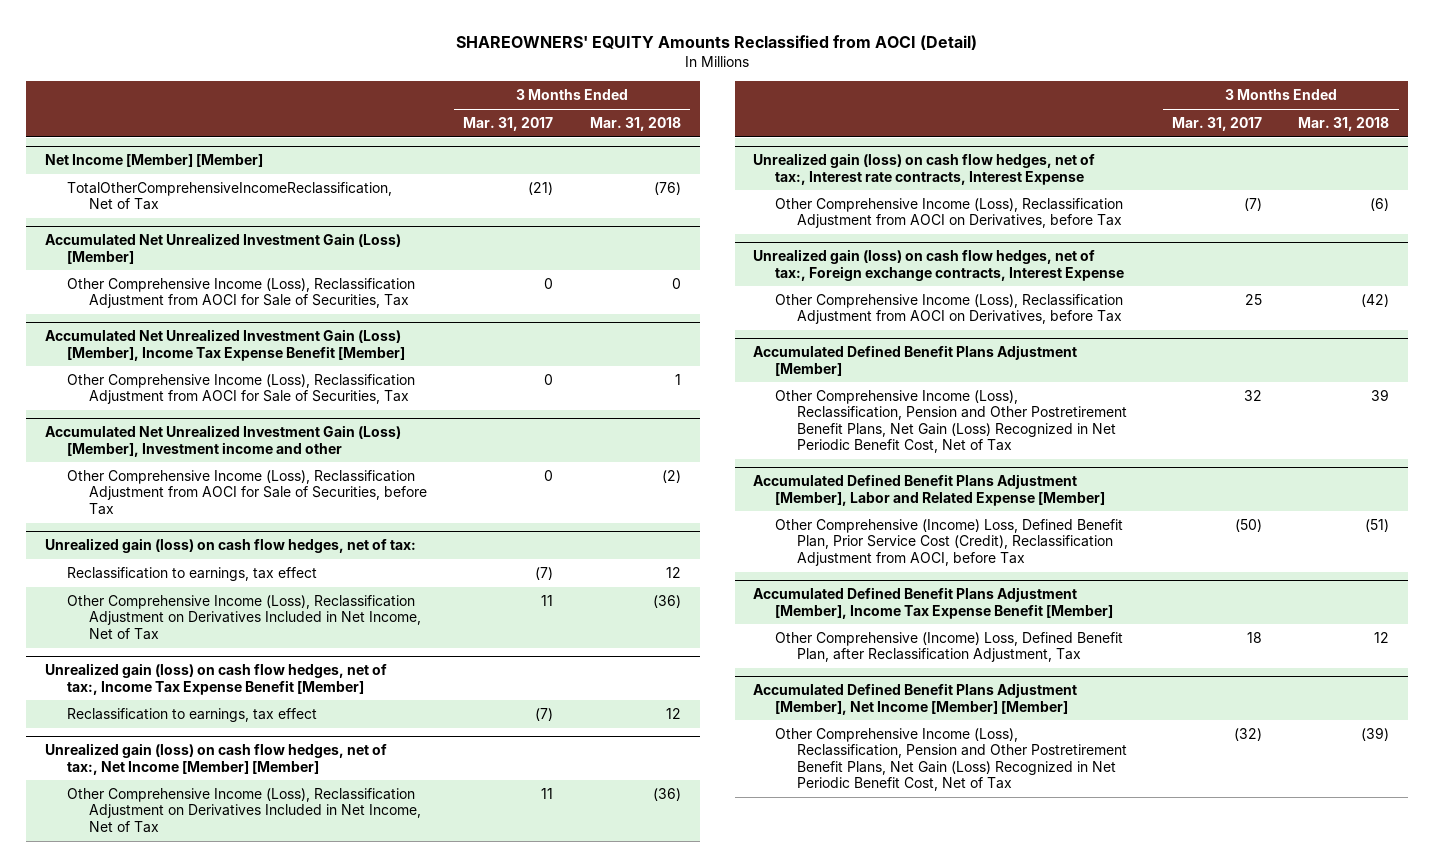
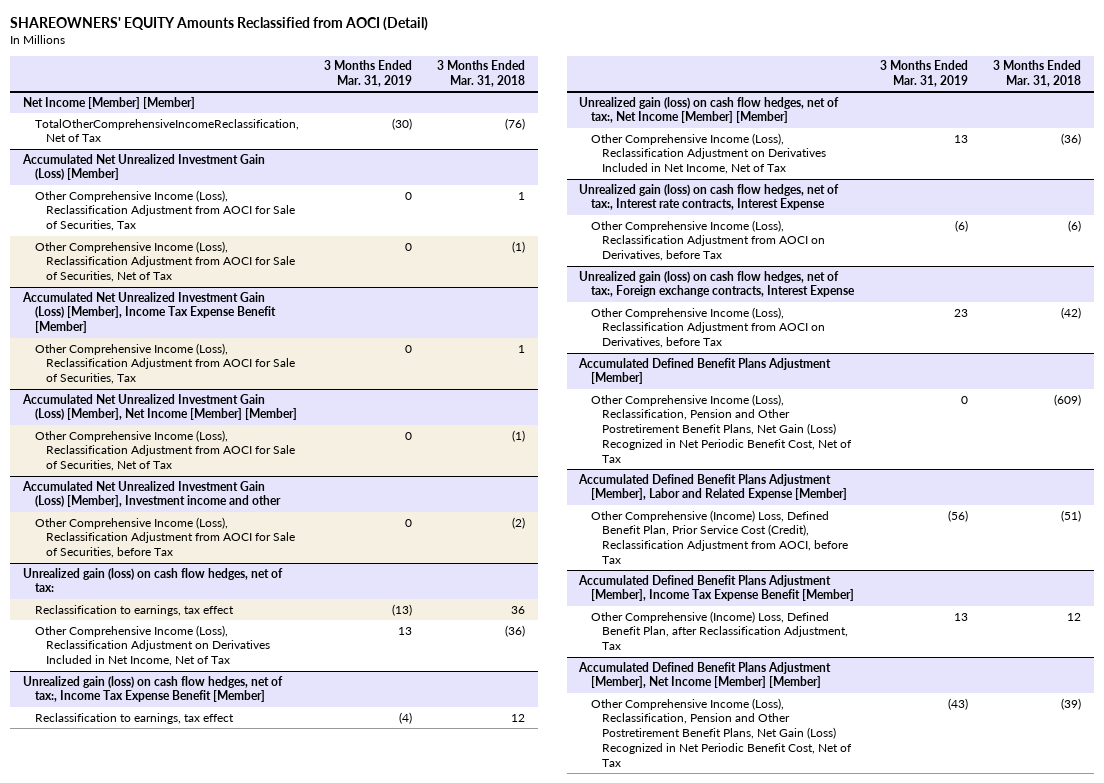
[463,117,554,132] Mar. 31, 2017 -> none
none -> [323,60,412,88] 3 Months Ended Mar. 31, 2019
[672,277,682,289] 0 -> [518,191,526,200] 1
none -> [34,240,296,283] Other Comprehensive Income (Loss), Reclassification Adjustment from AOCI for Sale of Securities, Net of Tax
none -> [22,393,297,421] Accumulated Net Unrealized Investment Gain (Loss) [Member], Net Income [Member] [Member]
none -> [34,429,296,472] Other Comprehensive Income (Loss), Reclassification Adjustment from AOCI for Sale of Securities, Net of Tax
[666,566,682,578] 12 -> [511,605,526,614] 36
[1371,388,1390,401] 39 -> [1054,393,1082,406] (609)

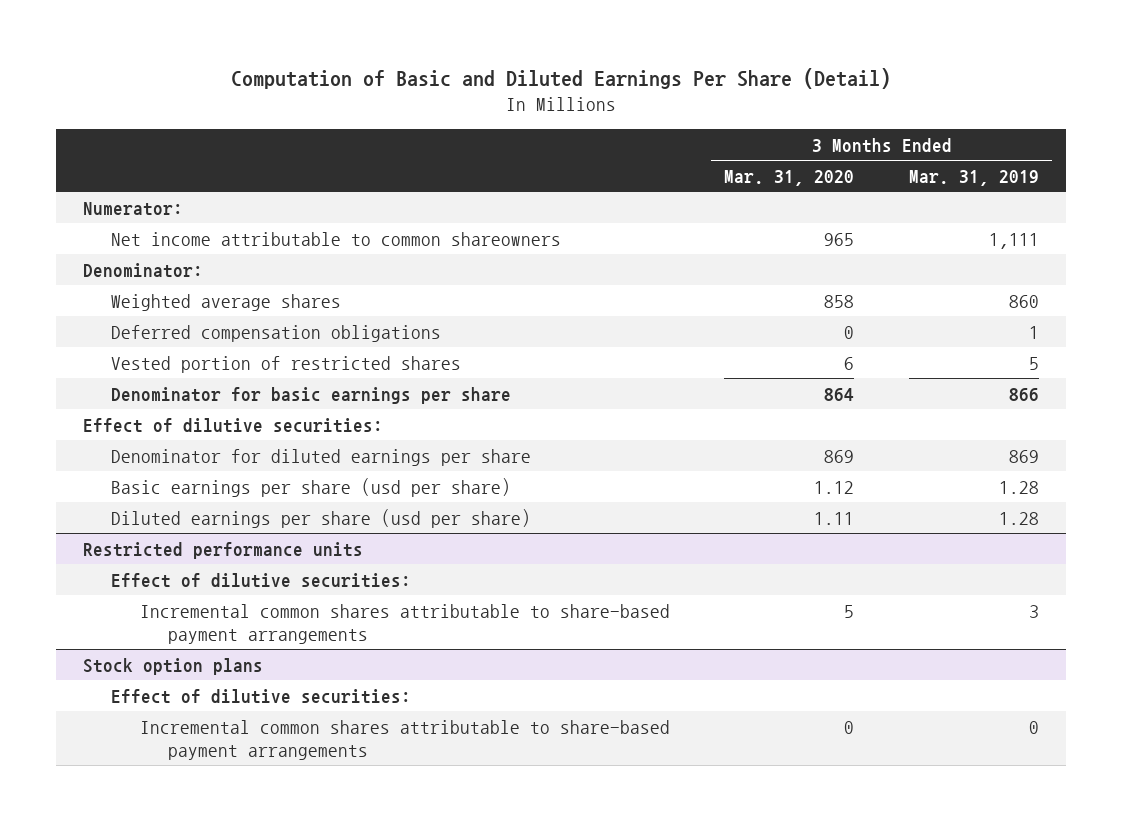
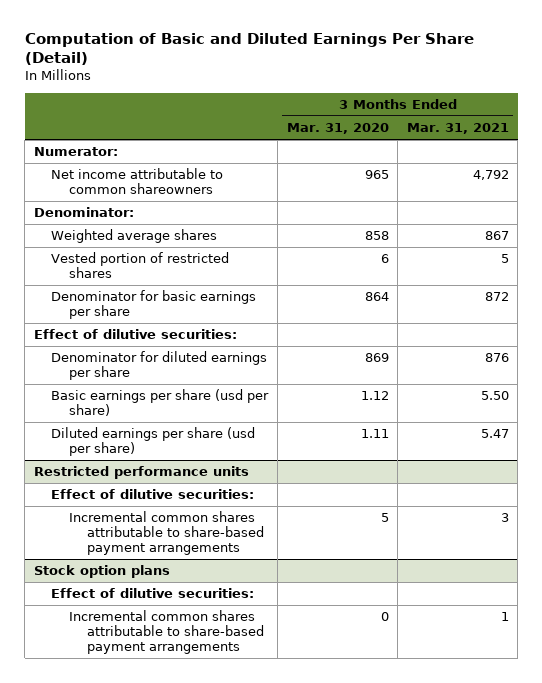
[908,169,1039,186] Mar. 31, 2019 -> none
none -> [406,123,509,135] Mar. 31, 2021
[111,324,442,342] Deferred compensation obligations -> none

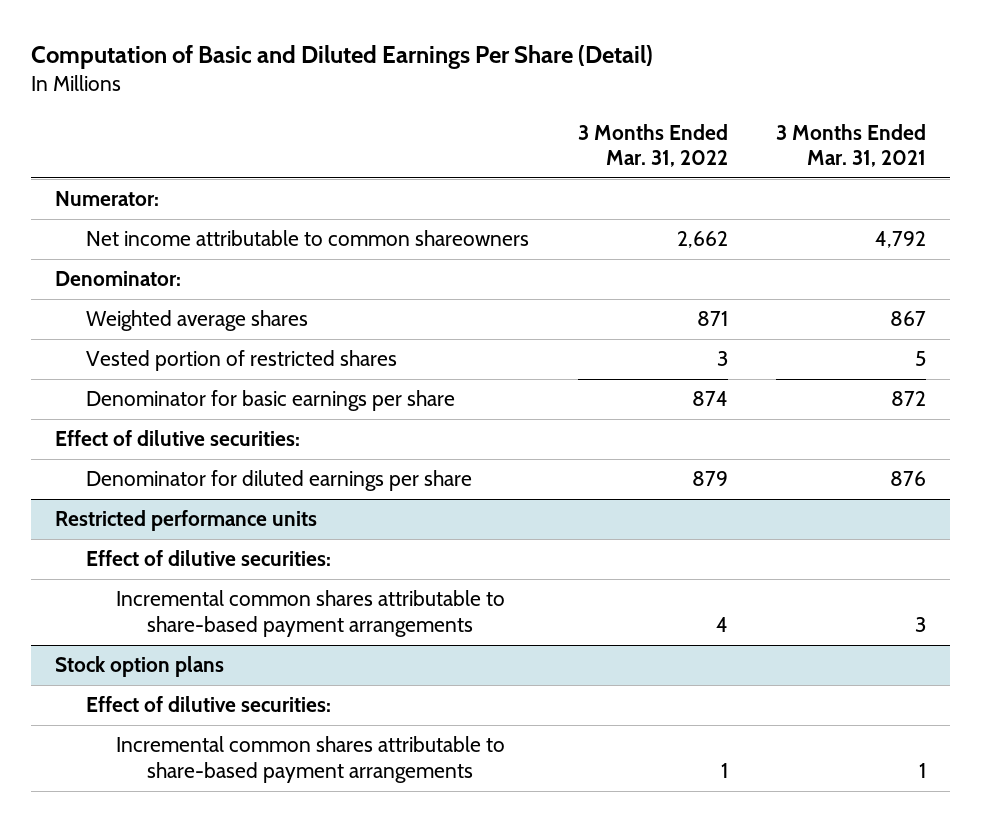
[286,123,389,135] Mar. 31, 2020 -> none
none -> [577,123,728,167] 3 Months Ended Mar. 31, 2022
[51,389,270,416] Basic earnings per share (usd per share) -> none
[51,427,256,456] Diluted earnings per share (usd per share) -> none

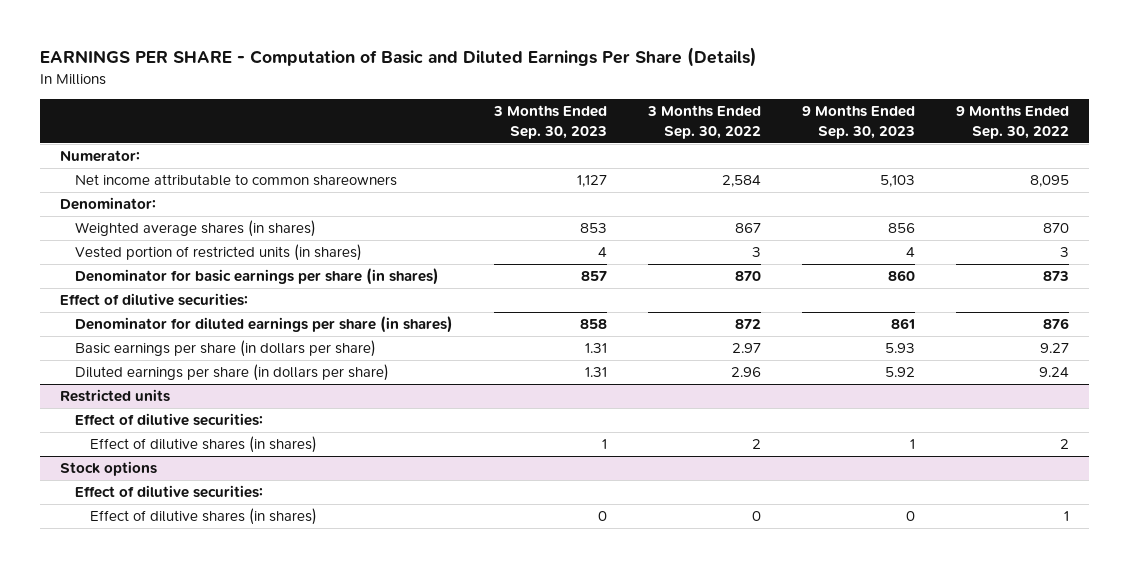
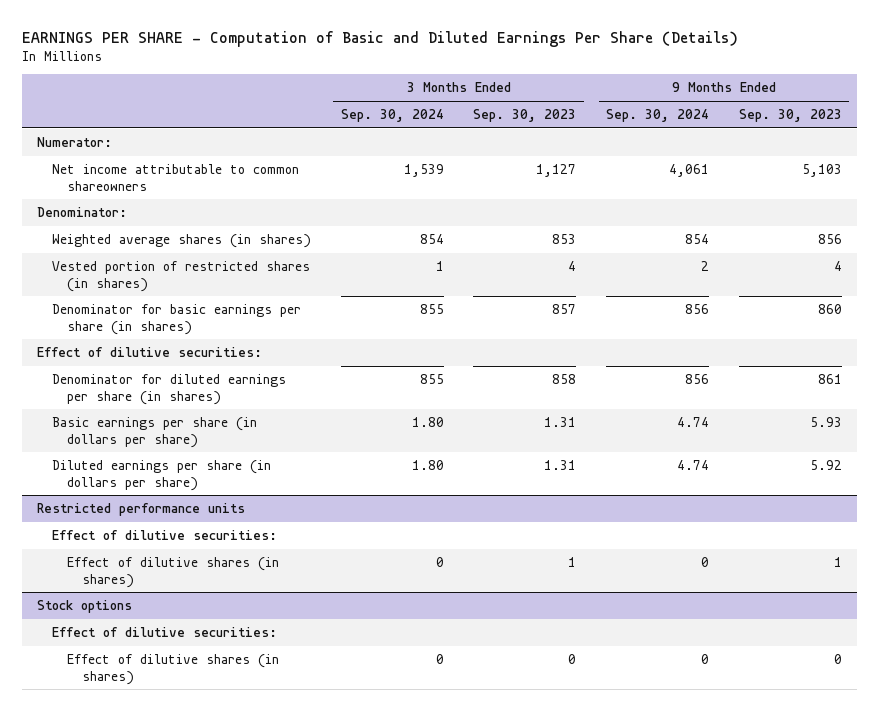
[647,105,762,139] 3 Months Ended Sep. 30, 2022 -> none
[955,105,1069,139] 9 Months Ended Sep. 30, 2022 -> none
none -> [340,108,444,122] Sep. 30, 2024
none -> [606,108,710,122] Sep. 30, 2024
[75,244,363,262] Vested portion of restricted units (in shares) -> [52,260,311,292] Vested portion of restricted shares (in shares)
[60,389,171,403] Restricted units -> [37,502,246,516] Restricted performance units

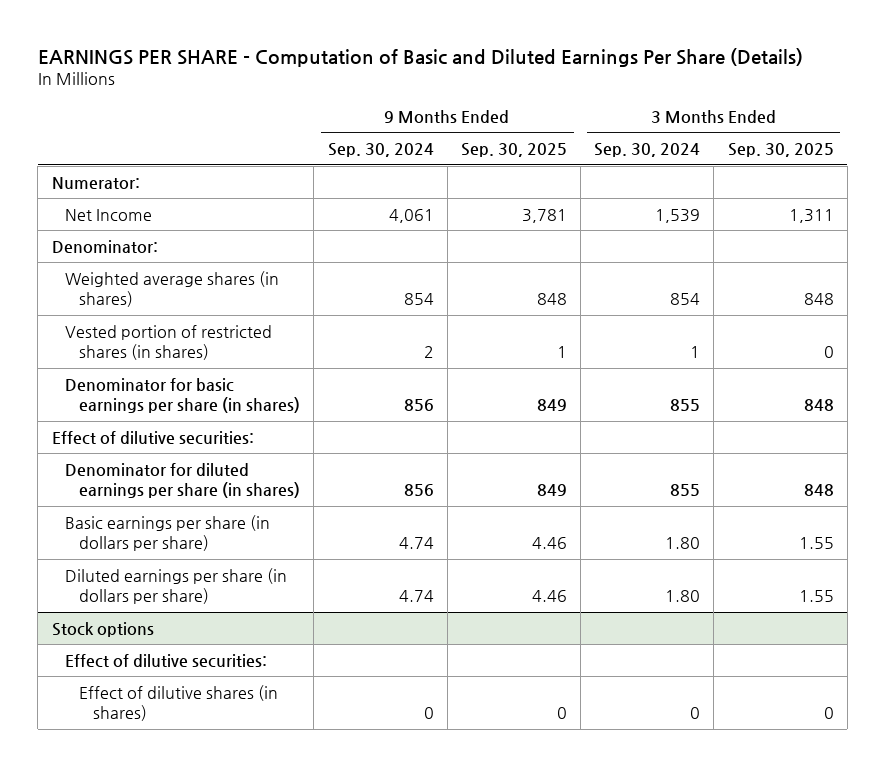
[473,108,577,122] Sep. 30, 2023 -> none
[738,108,842,122] Sep. 30, 2023 -> none
none -> [460,143,567,158] Sep. 30, 2025
none -> [727,143,834,158] Sep. 30, 2025
[52,163,300,191] Net income attributable to common shareowners -> [65,208,153,221] Net Income
[37,502,246,516] Restricted performance units -> none
[52,529,278,540] Effect of dilutive securities: -> none
[67,556,280,588] Effect of dilutive shares (in shares) -> none

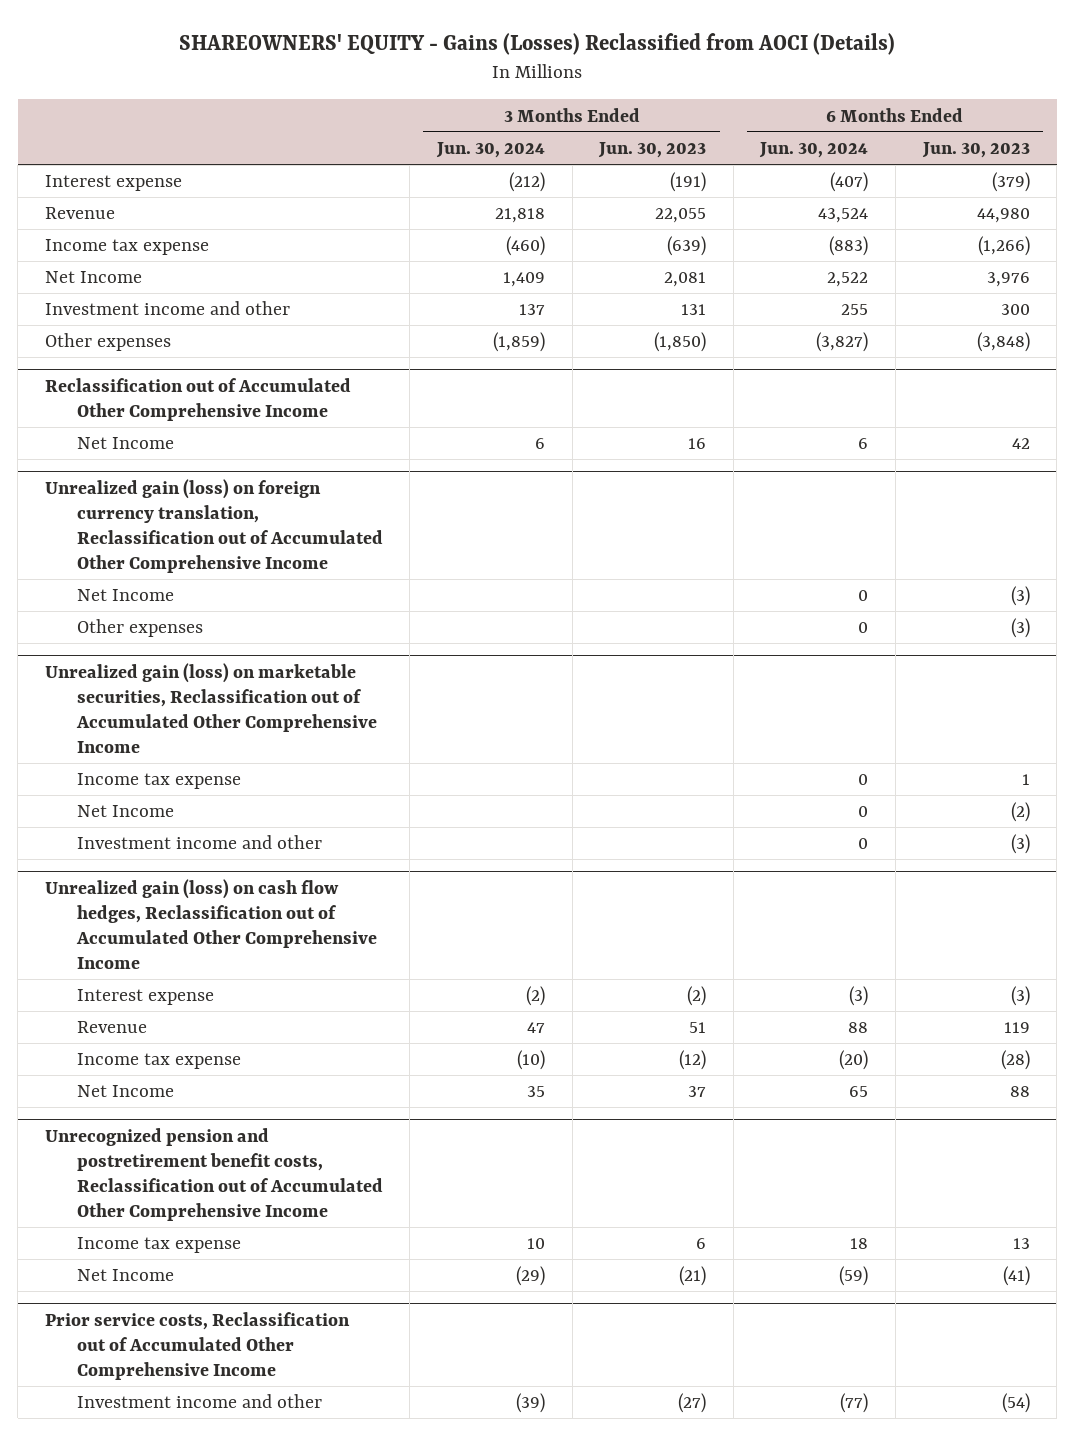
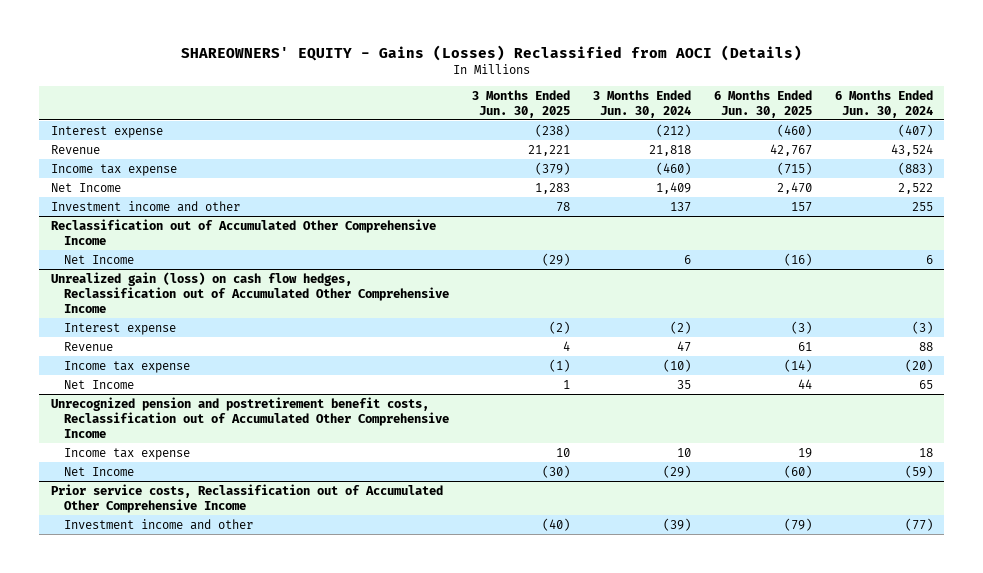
[598,142,707,159] Jun. 30, 2023 -> none
[921,142,1030,159] Jun. 30, 2023 -> none
none -> [472,89,571,118] 3 Months Ended Jun. 30, 2025
none -> [713,89,812,118] 6 Months Ended Jun. 30, 2025
[44,333,171,352] Other expenses -> none
[44,478,383,573] Unrealized gain (loss) on foreign currency translation, Reclassification out of Accumulated Other Comprehensive Income -> none
[76,589,174,602] Net Income -> none
[76,619,203,638] Other expenses -> none
[44,662,377,753] Unrealized gain (loss) on marketable securities, Reclassification out of Accumulated Other Comprehensive Income -> none
[76,773,241,790] Income tax expense -> none
[76,805,174,818] Net Income -> none
[76,835,322,850] Investment income and other -> none

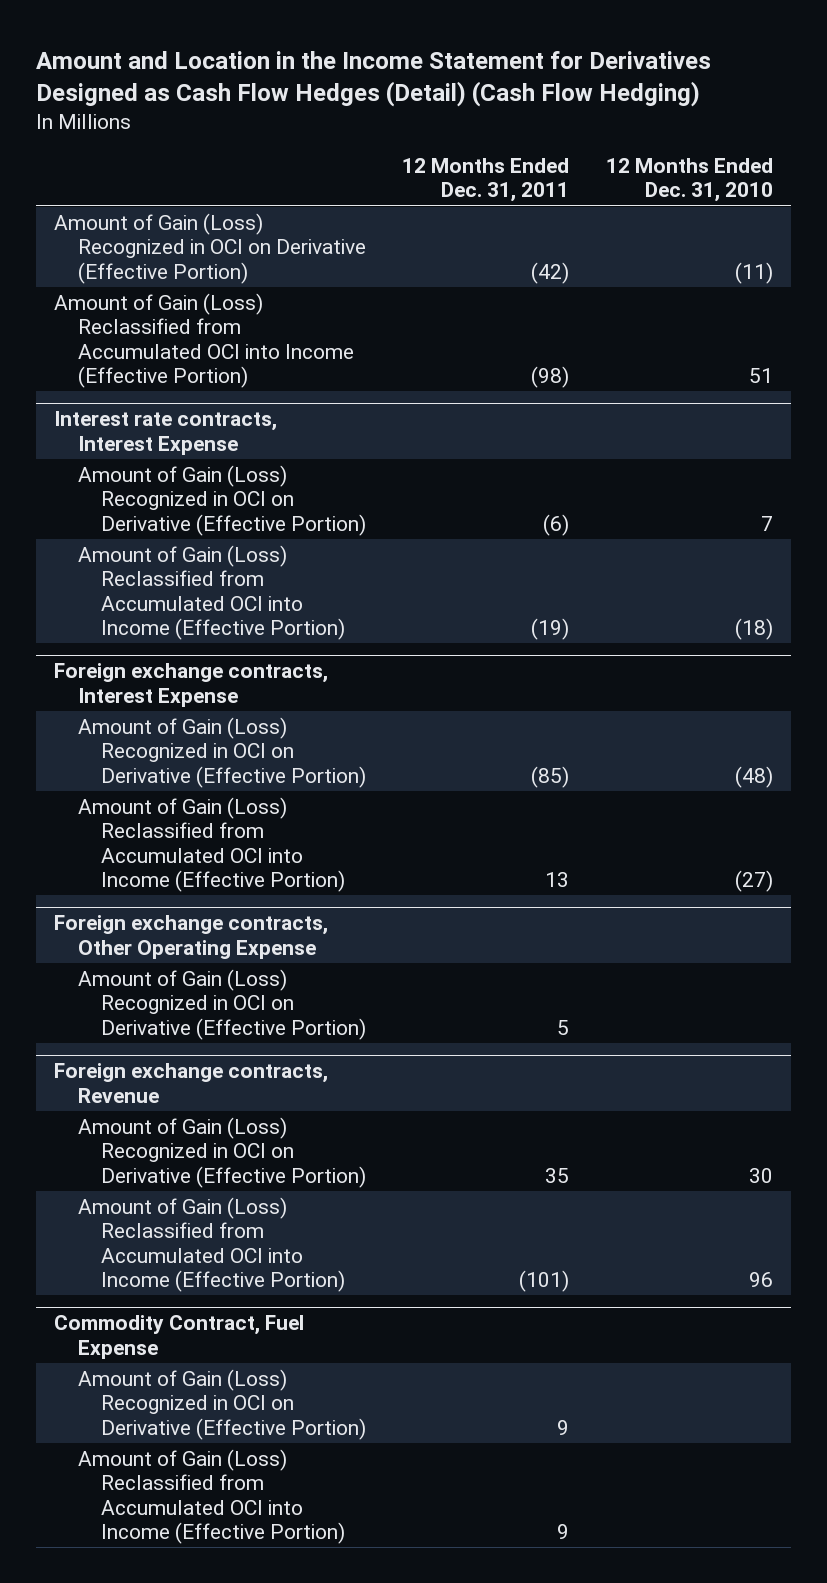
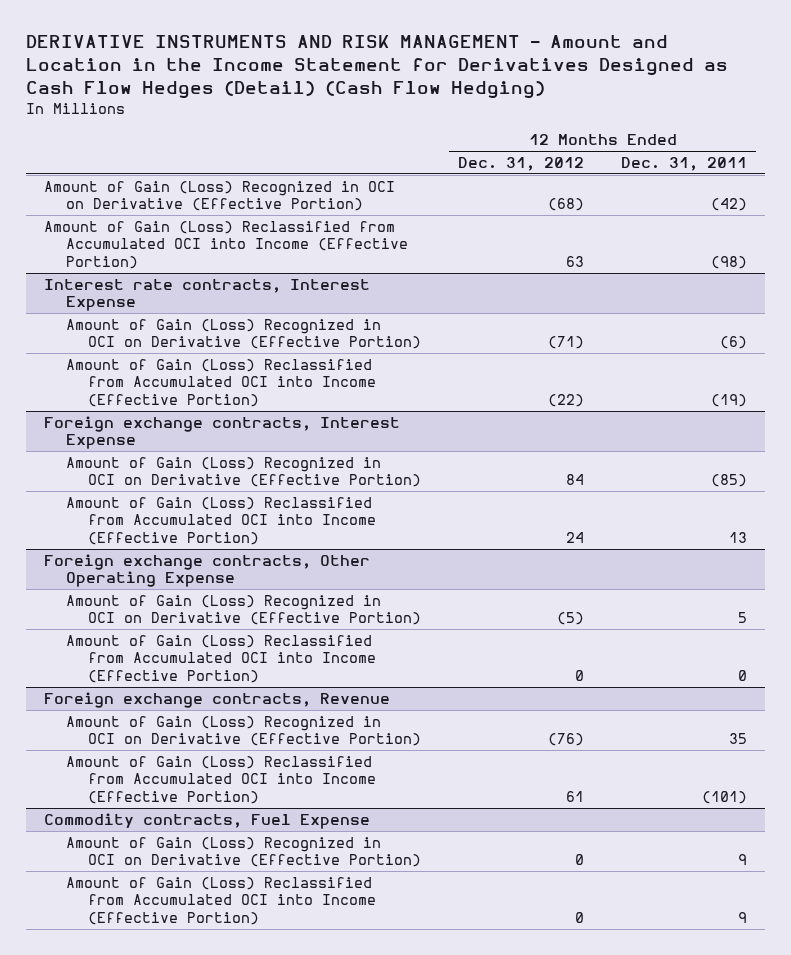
[36,50,712,108] Amount and Location in the Income Statement for Derivatives Designed as Cash Flow Hedges (Detail) (Cash Flow Hedging) -> [25,35,728,99] DERIVATIVE INSTRUMENTS AND RISK MANAGEMENT - Amount and Location in the Income Statement for Derivatives Designed as Cash Flow Hedges (Detail) (Cash Flow Hedging)
[605,158,773,203] 12 Months Ended Dec. 31, 2010 -> none
none -> [458,156,585,171] Dec. 31, 2012
none -> [66,634,377,684] Amount of Gain (Loss) Reclassified from Accumulated OCI into Income (Effective Portion)
[54,1315,305,1359] Commodity Contract, Fuel Expense -> [44,812,371,829] Commodity contracts, Fuel Expense

